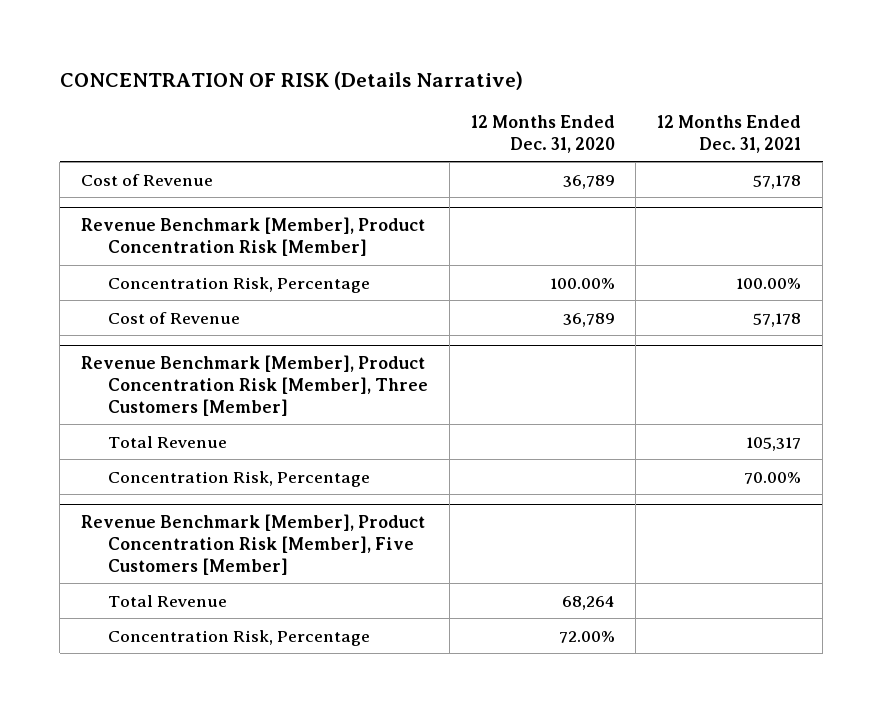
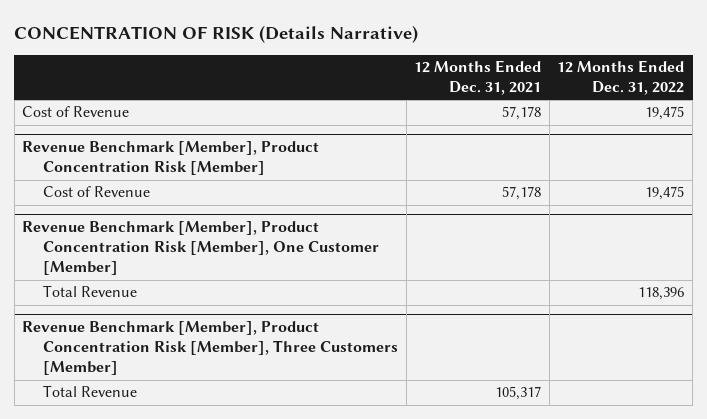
[470,115,615,153] 12 Months Ended Dec. 31, 2020 -> none
none -> [557,60,685,96] 12 Months Ended Dec. 31, 2022
[107,276,370,293] Concentration Risk, Percentage -> none
none -> [22,221,380,276] Revenue Benchmark [Member], Product Concentration Risk [Member], One Customer [Member]
none -> [43,285,138,298] Total Revenue
[107,470,370,487] Concentration Risk, Percentage -> none
[80,514,425,575] Revenue Benchmark [Member], Product Concentration Risk [Member], Five Customers [Member] -> none
[107,594,227,607] Total Revenue -> none
[107,629,370,646] Concentration Risk, Percentage -> none

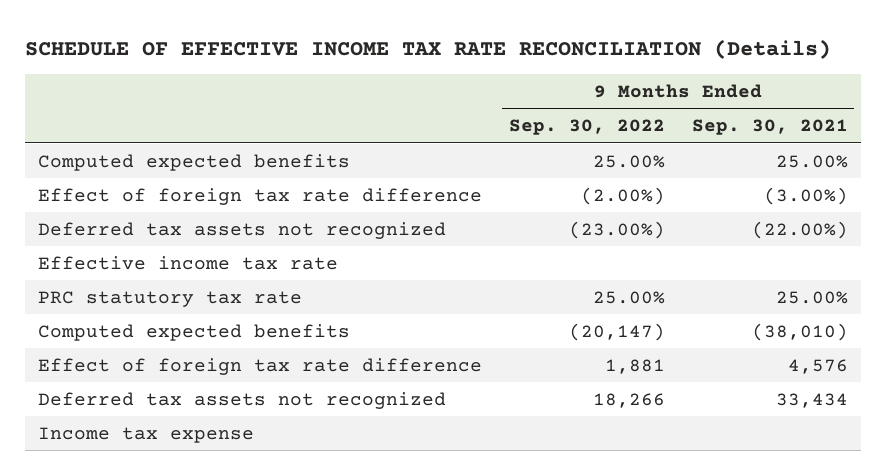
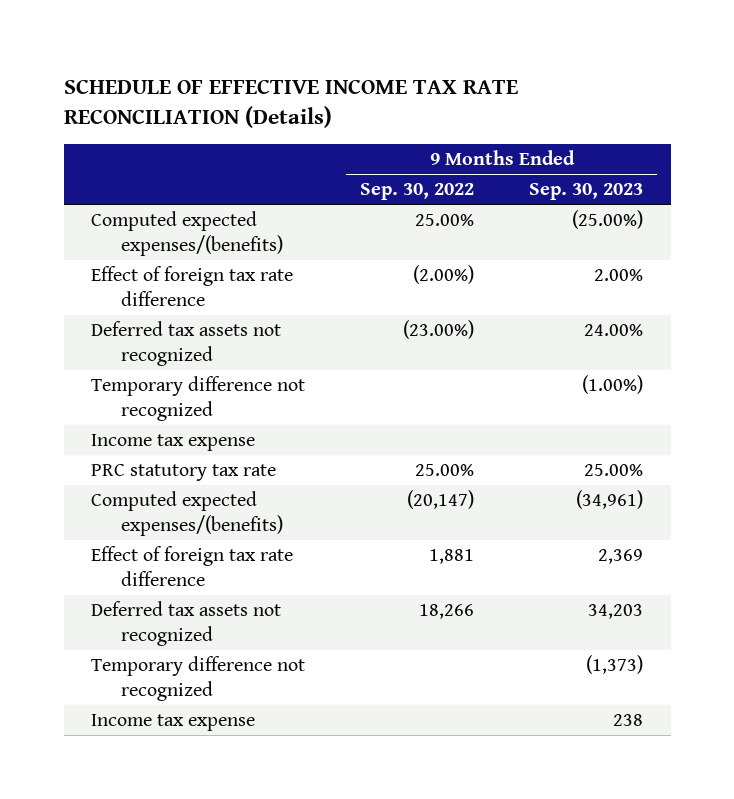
[691,119,848,136] Sep. 30, 2021 -> none
none -> [529,183,644,201] Sep. 30, 2023
[38,153,351,171] Computed expected benefits -> [91,211,283,256] Computed expected expenses/(benefits)
none -> [91,376,306,421] Temporary difference not recognized
[38,255,339,270] Effective income tax rate -> [91,434,256,452] Income tax expense
[38,323,351,341] Computed expected benefits -> [91,491,283,536] Computed expected expenses/(benefits)
none -> [91,656,306,701] Temporary difference not recognized

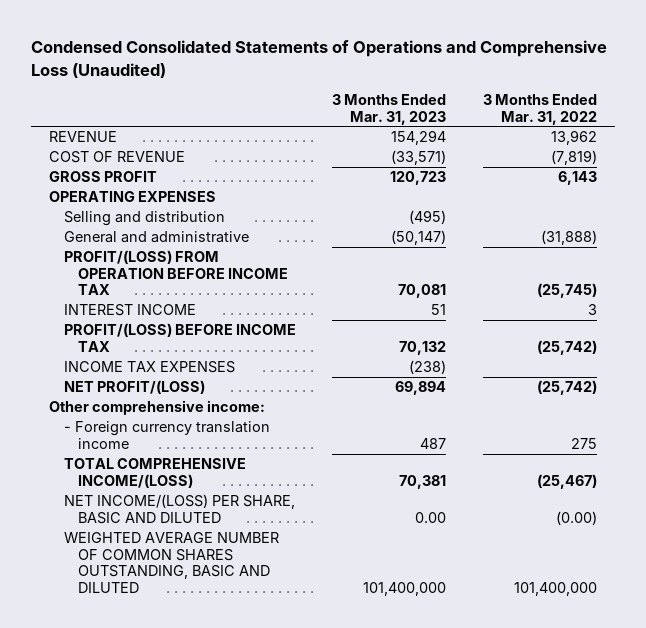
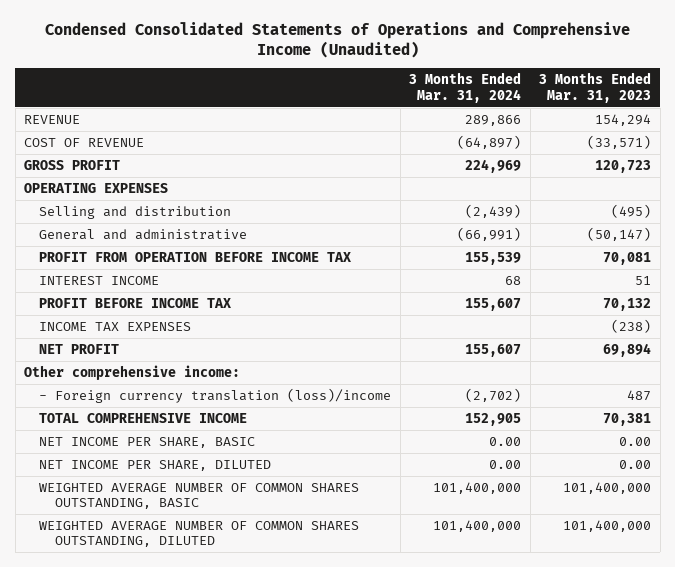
[31,40,608,78] Condensed Consolidated Statements of Operations and Comprehensive Loss (Unaudited) -> [44,22,630,59] Condensed Consolidated Statements of Operations and Comprehensive Income (Unaudited)
[483,94,598,125] 3 Months Ended Mar. 31, 2022 -> none
none -> [409,72,522,103] 3 Months Ended Mar. 31, 2024
[63,250,288,296] PROFIT/(LOSS) FROM OPERATION BEFORE INCOME TAX -> [39,251,352,262] PROFIT FROM OPERATION BEFORE INCOME TAX
[63,323,296,352] PROFIT/(LOSS) BEFORE INCOME TAX -> [39,297,232,308] PROFIT BEFORE INCOME TAX
[63,380,205,395] NET PROFIT/(LOSS) -> [39,343,120,354] NET PROFIT
[63,421,270,449] - Foreign currency translation income -> [39,387,392,403] - Foreign currency translation (loss)/income
[63,458,246,488] TOTAL COMPREHENSIVE INCOME/(LOSS) -> [39,412,248,423] TOTAL COMPREHENSIVE INCOME
[63,494,295,524] NET INCOME/(LOSS) PER SHARE, BASIC AND DILUTED -> [39,436,256,448] NET INCOME PER SHARE, BASIC
none -> [39,459,272,471] NET INCOME PER SHARE, DILUTED
[63,532,279,593] WEIGHTED AVERAGE NUMBER OF COMMON SHARES OUTSTANDING, BASIC AND DILUTED -> [39,482,360,510] WEIGHTED AVERAGE NUMBER OF COMMON SHARES OUTSTANDING, BASIC
none -> [39,520,360,548] WEIGHTED AVERAGE NUMBER OF COMMON SHARES OUTSTANDING, DILUTED

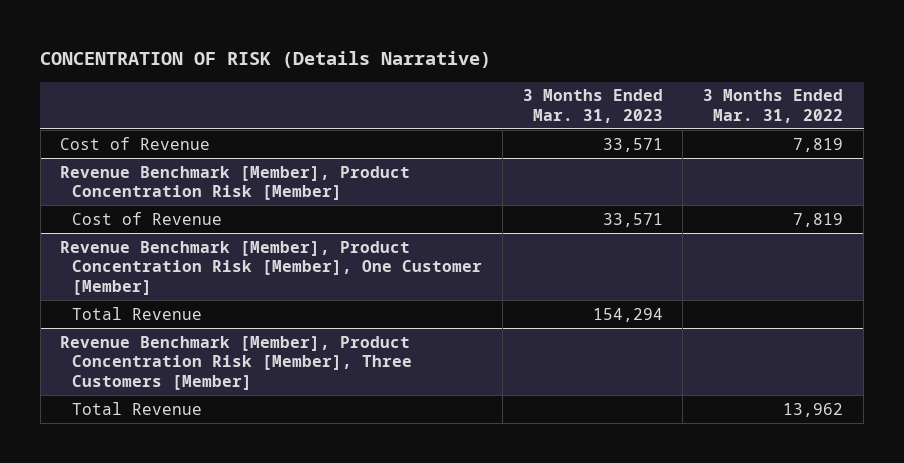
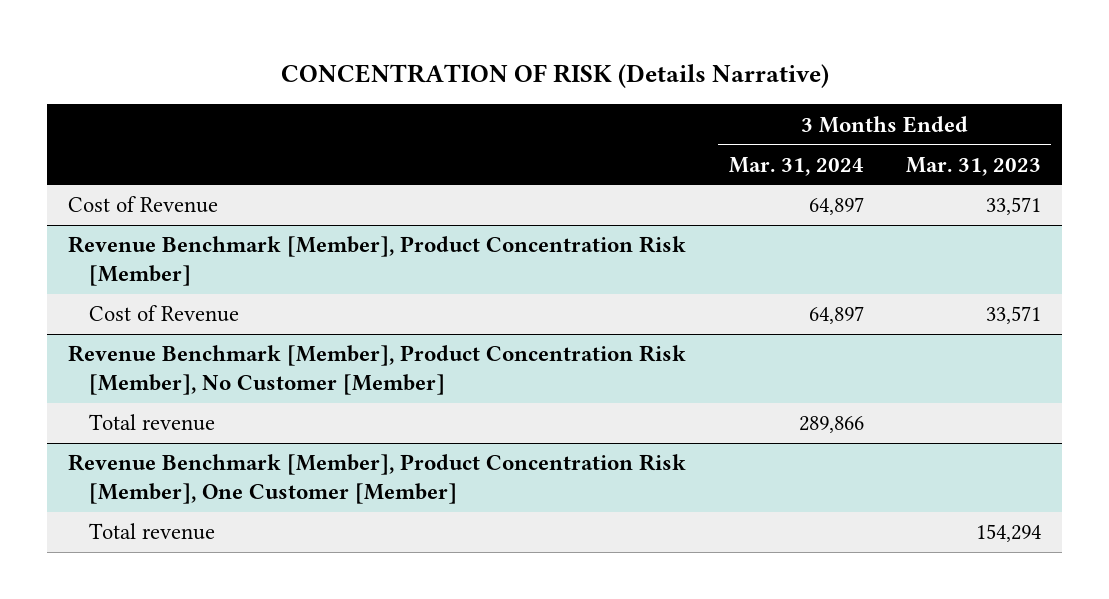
[703,89,844,123] 3 Months Ended Mar. 31, 2022 -> none
none -> [728,156,864,176] Mar. 31, 2024
none -> [68,345,687,396] Revenue Benchmark [Member], Product Concentration Risk [Member], No Customer [Member]
none -> [89,414,216,432] Total revenue
[60,335,412,390] Revenue Benchmark [Member], Product Concentration Risk [Member], Three Customers [Member] -> none
[71,401,202,415] Total Revenue -> none
[71,306,202,320] Total Revenue -> [89,523,216,541] Total revenue

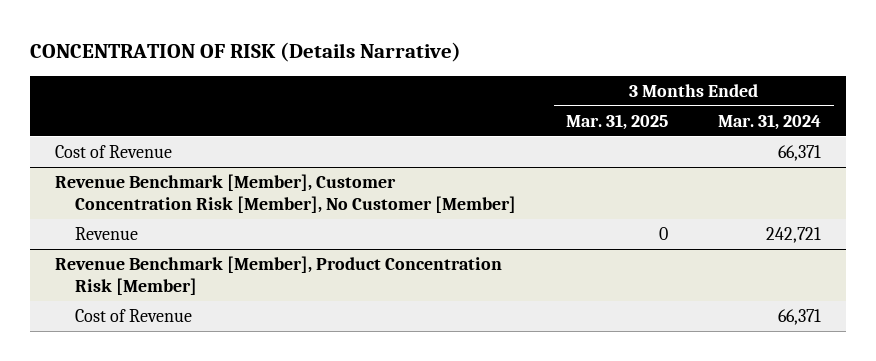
[905,156,1041,176] Mar. 31, 2023 -> none
none -> [566,113,669,130] Mar. 31, 2025
[808,197,864,216] 64,897 -> [778,145,822,162] 66,371
none -> [54,174,517,213] Revenue Benchmark [Member], Customer Concentration Risk [Member], No Customer [Member]
none -> [75,227,139,241] Revenue
[68,345,687,396] Revenue Benchmark [Member], Product Concentration Risk [Member], No Customer [Member] -> none
[89,414,216,432] Total revenue -> none
[68,454,687,505] Revenue Benchmark [Member], Product Concentration Risk [Member], One Customer [Member] -> none
[89,523,216,541] Total revenue -> none
[808,306,864,325] 64,897 -> [778,309,822,326] 66,371

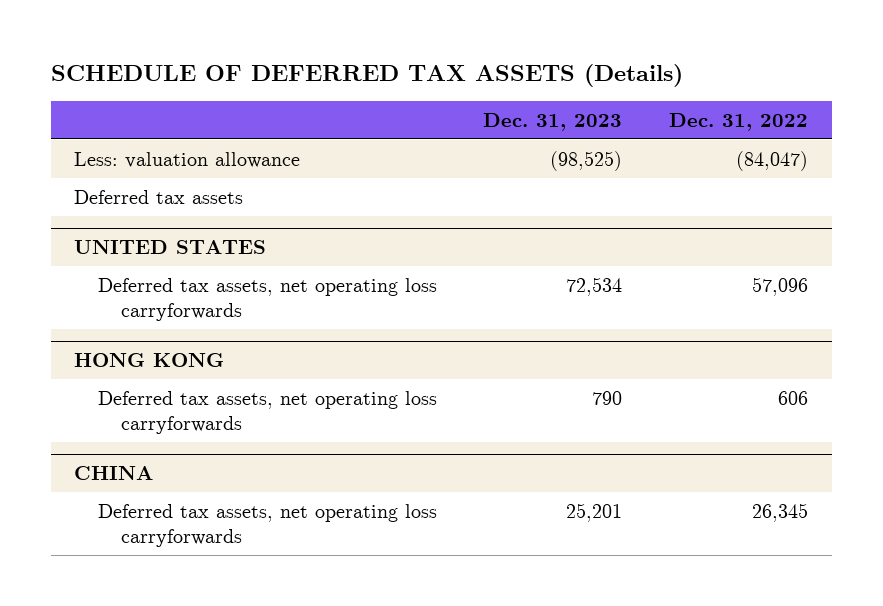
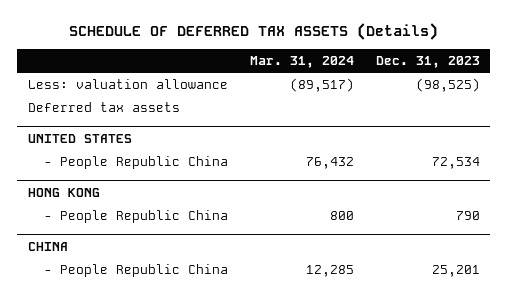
[669,112,809,131] Dec. 31, 2022 -> none
none -> [249,56,354,69] Mar. 31, 2024
[97,277,437,321] Deferred tax assets, net operating loss carryforwards -> [44,155,229,169] - People Republic China
[97,390,437,434] Deferred tax assets, net operating loss carryforwards -> [44,209,229,223] - People Republic China
[97,503,437,547] Deferred tax assets, net operating loss carryforwards -> [44,263,229,277] - People Republic China

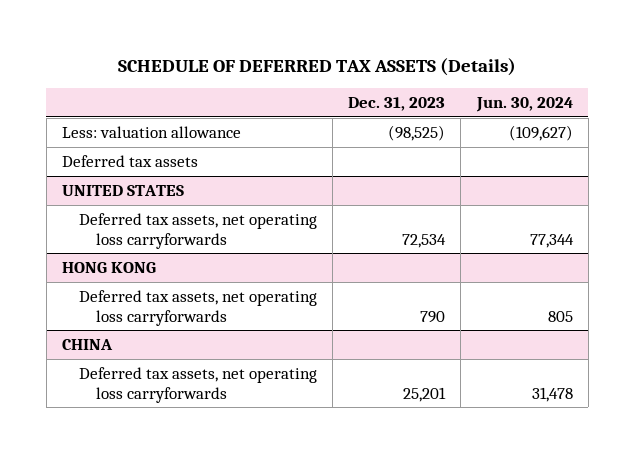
[249,56,354,69] Mar. 31, 2024 -> none
none -> [475,96,573,112] Jun. 30, 2024
[44,155,229,169] - People Republic China -> [79,212,318,249] Deferred tax assets, net operating loss carryforwards
[44,209,229,223] - People Republic China -> [79,289,318,326] Deferred tax assets, net operating loss carryforwards
[44,263,229,277] - People Republic China -> [79,366,318,403] Deferred tax assets, net operating loss carryforwards

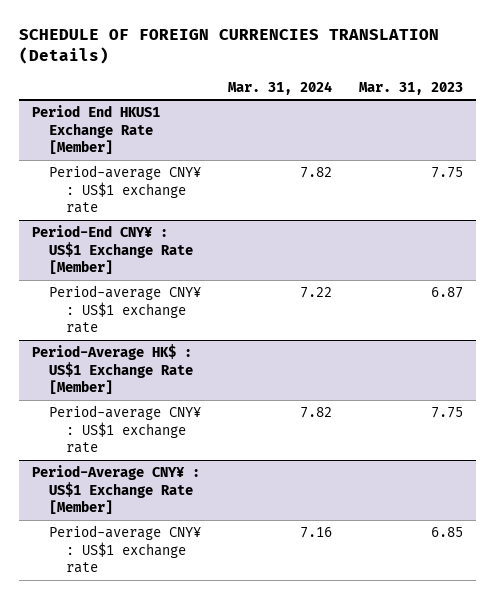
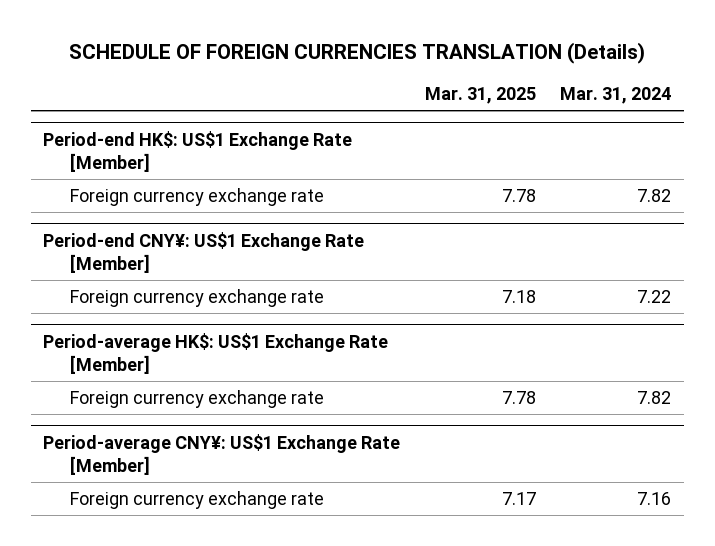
[358,81,463,95] Mar. 31, 2023 -> none
none -> [424,87,536,105] Mar. 31, 2025
[31,105,160,155] Period End HKUS1 Exchange Rate [Member] -> [43,130,353,172] Period-end HK$: US$1 Exchange Rate [Member]
[49,165,202,214] Period-average CNY¥ : US$1 exchange rate -> [69,188,324,207] Foreign currency exchange rate
[31,225,194,275] Period-End CNY¥ : US$1 Exchange Rate [Member] -> [43,231,365,273] Period-end CNY¥: US$1 Exchange Rate [Member]
[49,285,202,334] Period-average CNY¥ : US$1 exchange rate -> [69,289,324,308] Foreign currency exchange rate
[31,344,194,395] Period-Average HK$ : US$1 Exchange Rate [Member] -> [43,332,389,374] Period-average HK$: US$1 Exchange Rate [Member]
[49,405,202,454] Period-average CNY¥ : US$1 exchange rate -> [69,390,324,409] Foreign currency exchange rate
[31,465,200,515] Period-Average CNY¥ : US$1 Exchange Rate [Member] -> [43,433,401,475] Period-average CNY¥: US$1 Exchange Rate [Member]
[49,525,202,574] Period-average CNY¥ : US$1 exchange rate -> [69,491,324,510] Foreign currency exchange rate

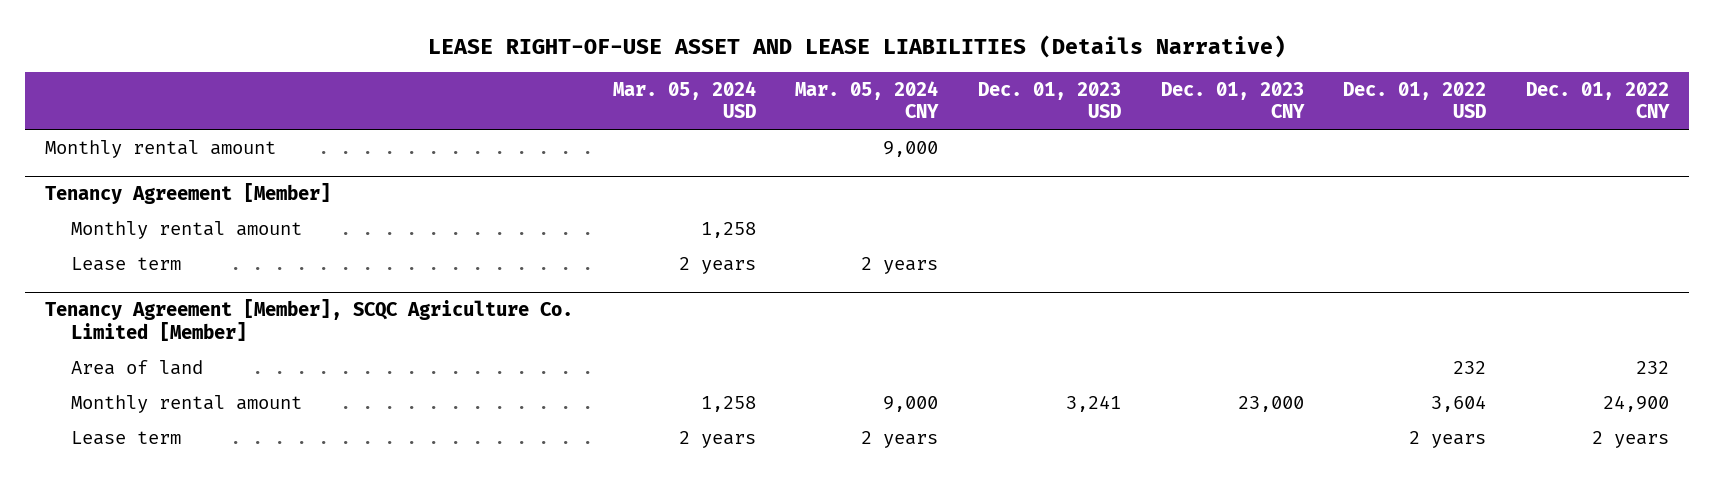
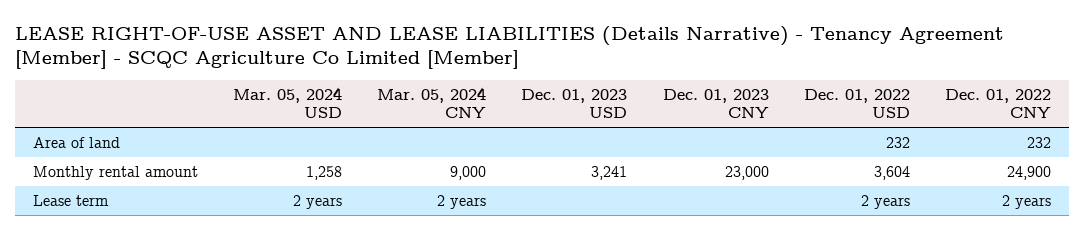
[428,34,1287,58] LEASE RIGHT-OF-USE ASSET AND LEASE LIABILITIES (Details Narrative) -> [14,25,1004,70] LEASE RIGHT-OF-USE ASSET AND LEASE LIABILITIES (Details Narrative) - Tenancy Agreement [Member] - SCQC Agriculture Co Limited [Member]
[45,139,277,158] Monthly rental amount -> none
[45,183,332,205] Tenancy Agreement [Member] -> none
[71,220,303,239] Monthly rental amount -> none
[71,256,182,271] Lease term -> none
[45,299,574,341] Tenancy Agreement [Member], SCQC Agriculture Co. Limited [Member] -> none

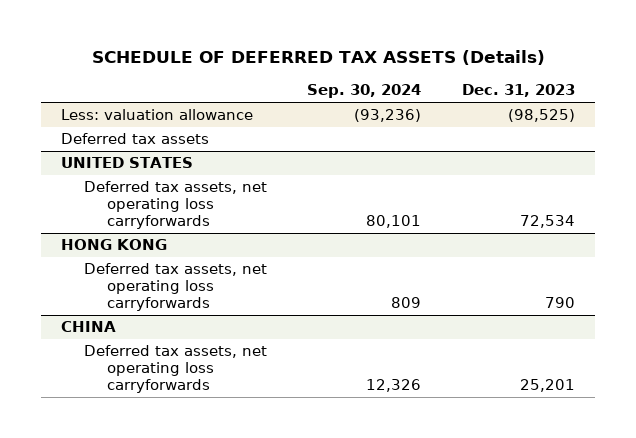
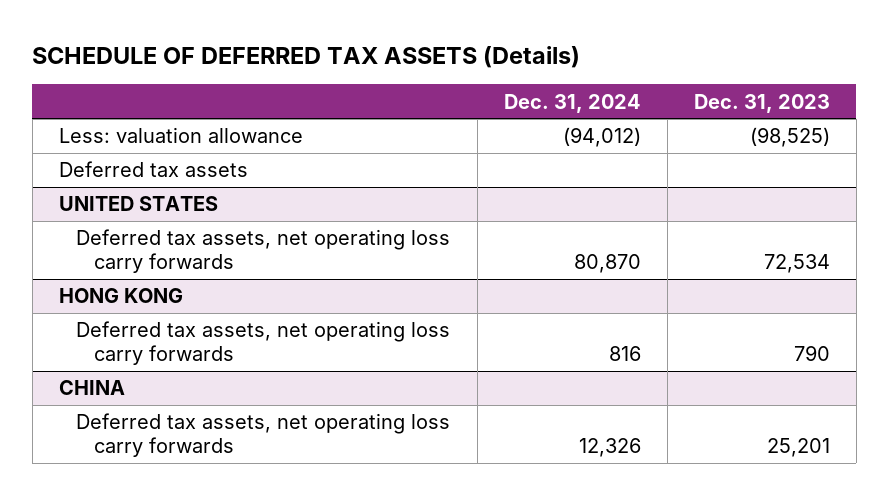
[307,84,422,99] Sep. 30, 2024 -> none
none -> [503,93,641,113] Dec. 31, 2024
[84,181,268,229] Deferred tax assets, net operating loss carryforwards -> [76,229,451,274] Deferred tax assets, net operating loss carry forwards
[84,263,268,311] Deferred tax assets, net operating loss carryforwards -> [76,321,451,366] Deferred tax assets, net operating loss carry forwards
[84,345,268,393] Deferred tax assets, net operating loss carryforwards -> [76,413,451,458] Deferred tax assets, net operating loss carry forwards

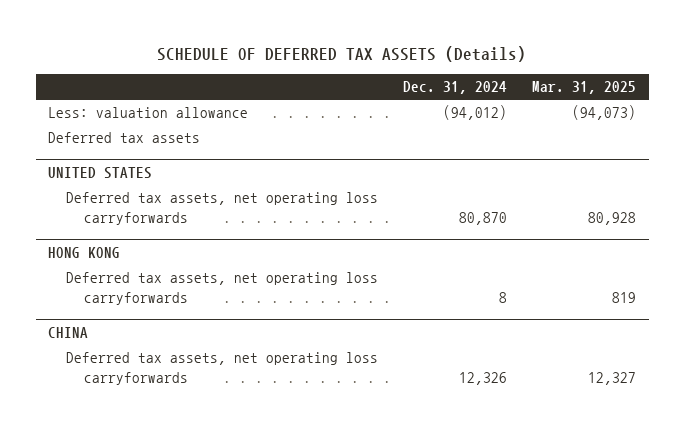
[693,93,830,113] Dec. 31, 2023 -> none
none -> [532,81,637,95] Mar. 31, 2025
[76,229,451,274] Deferred tax assets, net operating loss carry forwards -> [66,192,379,225] Deferred tax assets, net operating loss carryforwards
[76,321,451,366] Deferred tax assets, net operating loss carry forwards -> [66,272,379,305] Deferred tax assets, net operating loss carryforwards
[608,346,641,362] 816 -> [499,291,508,303] 8
[76,413,451,458] Deferred tax assets, net operating loss carry forwards -> [66,352,379,385] Deferred tax assets, net operating loss carryforwards

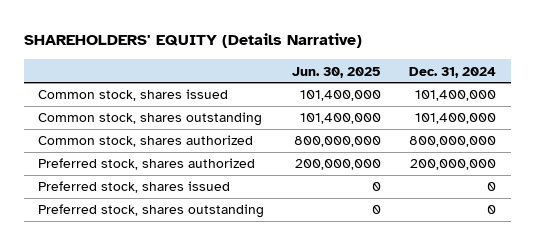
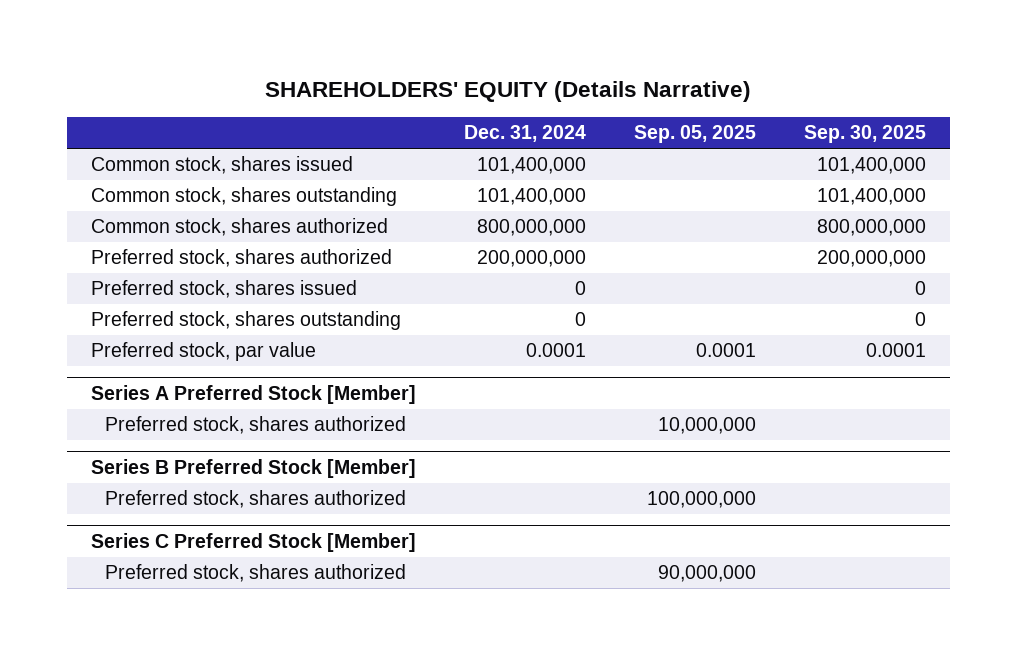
[292,66,382,78] Jun. 30, 2025 -> none
none -> [633,125,756,144] Sep. 05, 2025
none -> [803,125,926,144] Sep. 30, 2025
none -> [90,342,316,362] Preferred stock, par value
none -> [90,385,416,405] Series A Preferred Stock [Member]
none -> [104,416,406,435] Preferred stock, shares authorized
none -> [90,459,416,479] Series B Preferred Stock [Member]
none -> [104,490,406,509] Preferred stock, shares authorized
none -> [90,533,416,553] Series C Preferred Stock [Member]
none -> [104,564,406,583] Preferred stock, shares authorized

